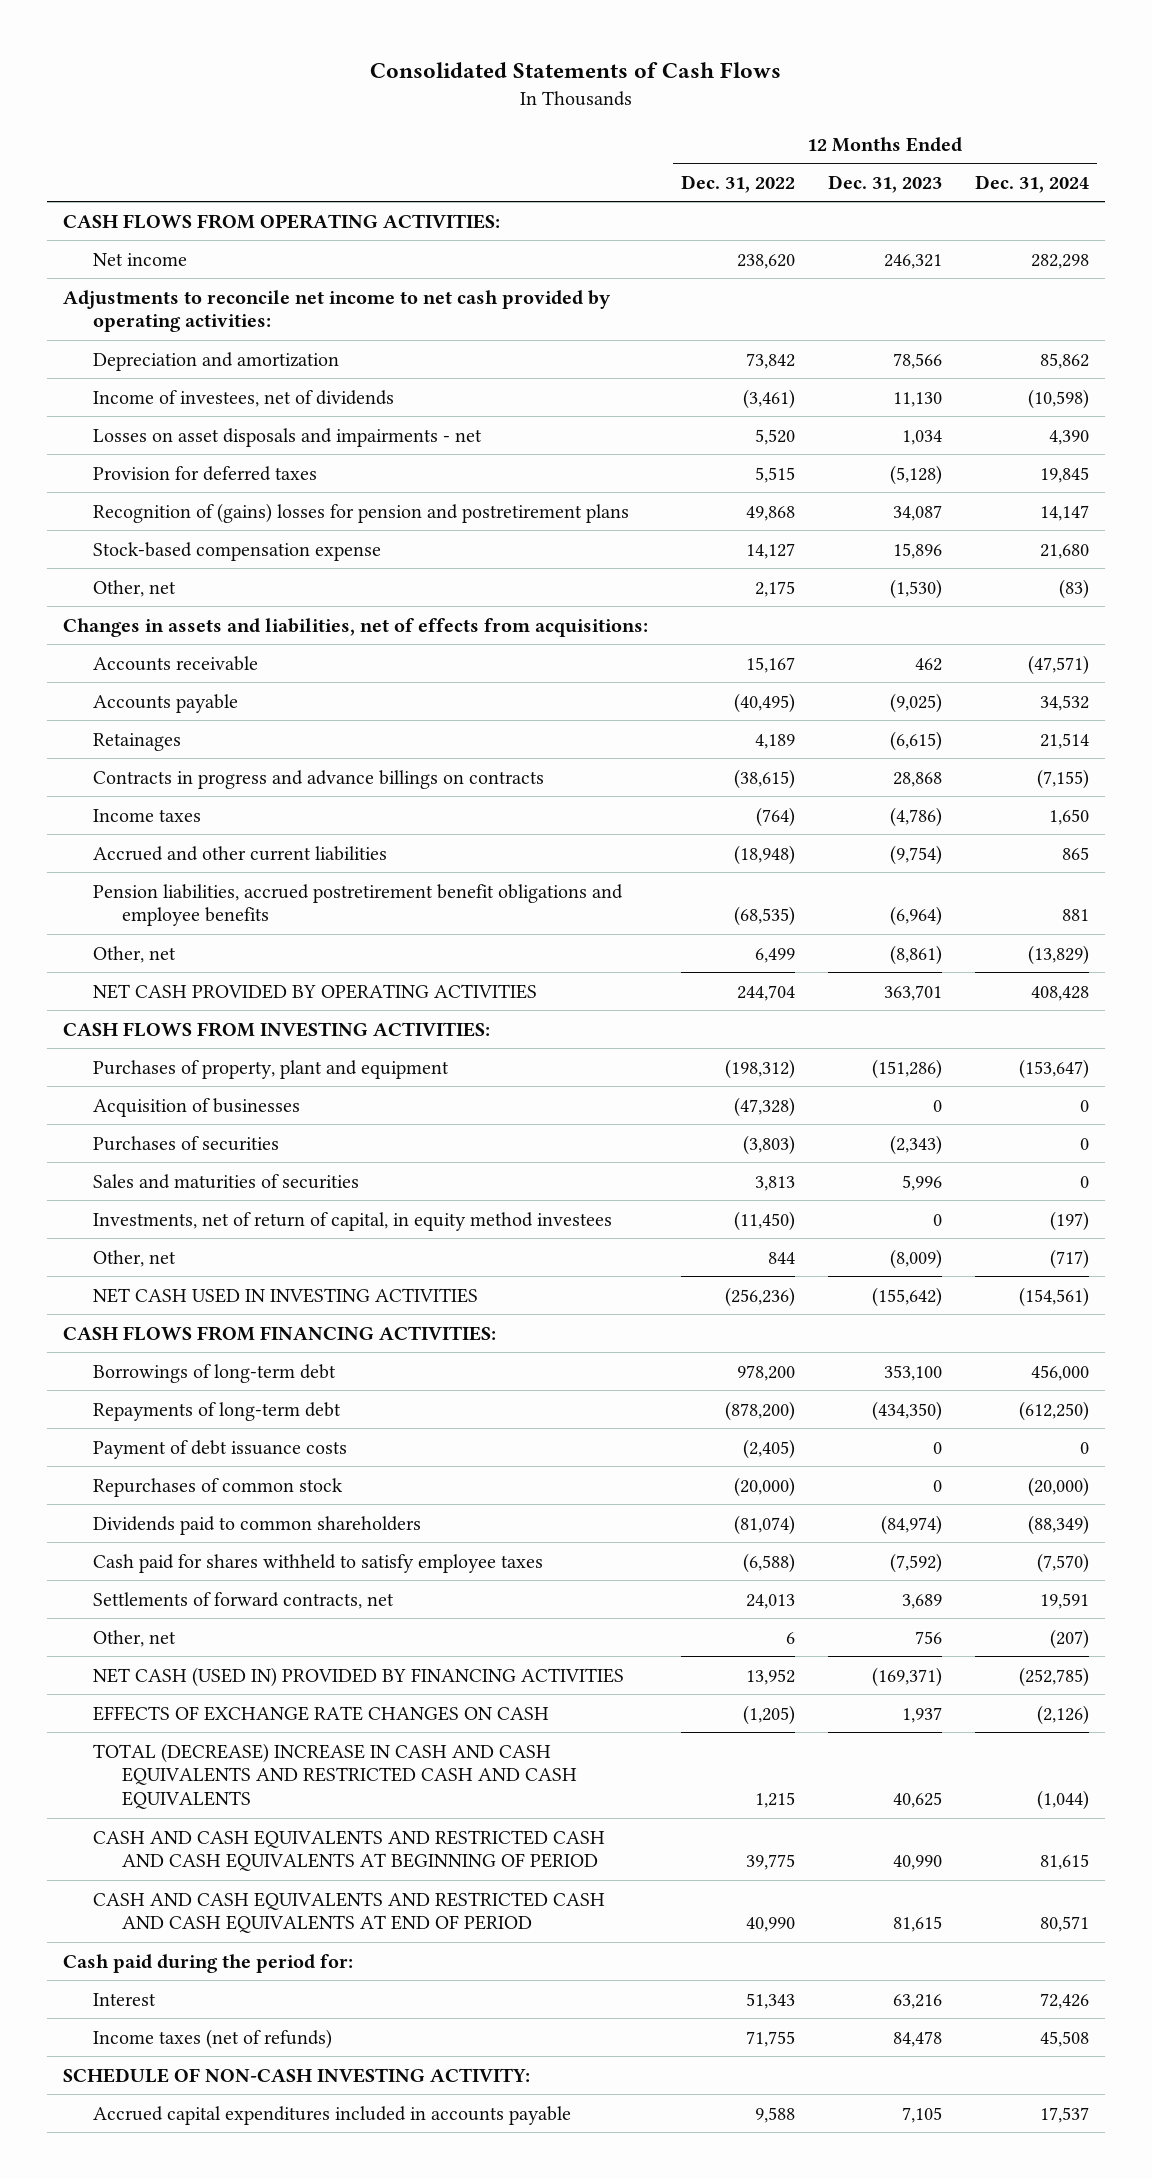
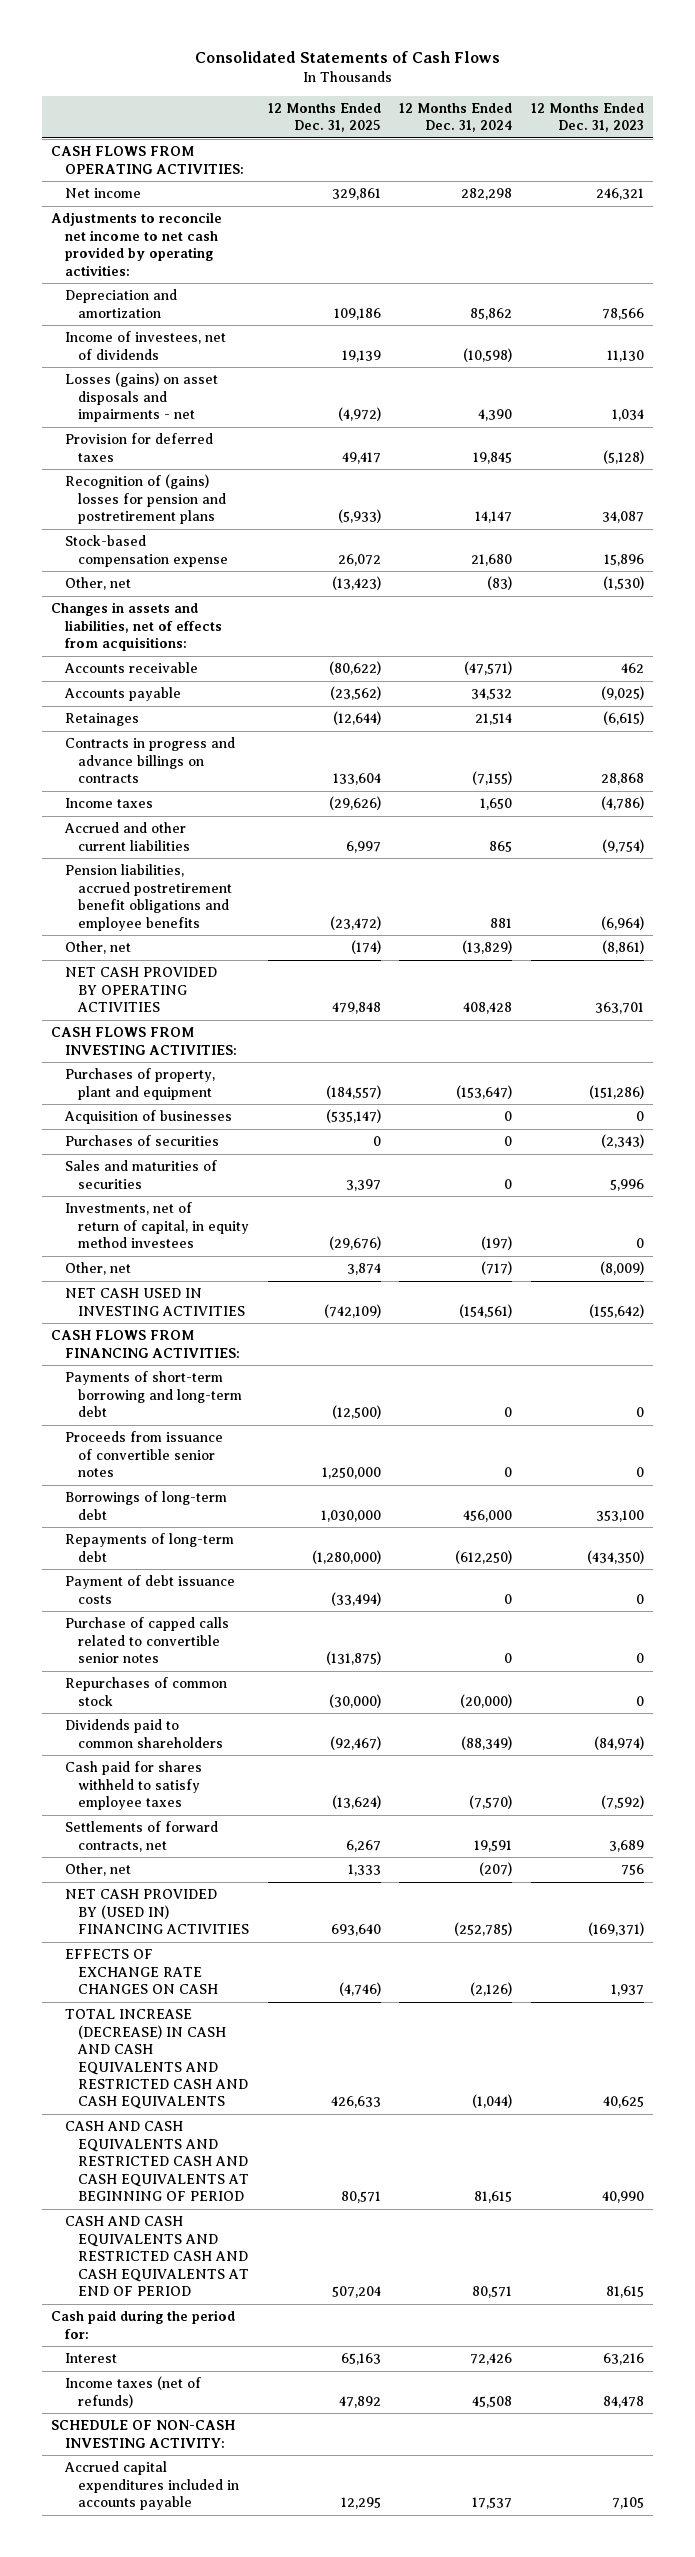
[681,175,796,194] Dec. 31, 2022 -> none
none -> [267,102,381,133] 12 Months Ended Dec. 31, 2025
[92,427,482,447] Losses on asset disposals and impairments - net -> [64,372,218,423] Losses (gains) on asset disposals and impairments - net
none -> [64,1371,243,1418] Payments of short-term borrowing and long-term debt
none -> [64,1431,223,1478] Proceeds from issuance of convertible senior notes
none -> [64,1617,229,1664] Purchase of capped calls related to convertible senior notes
[92,1666,624,1687] NET CASH (USED IN) PROVIDED BY FINANCING ACTIVITIES -> [64,1889,250,1935] NET CASH PROVIDED BY (USED IN) FINANCING ACTIVITIES
[92,1742,578,1810] TOTAL (DECREASE) INCREASE IN CASH AND CASH EQUIVALENTS AND RESTRICTED CASH AND CASH EQUIVALENTS -> [64,2009,249,2110] TOTAL INCREASE (DECREASE) IN CASH AND CASH EQUIVALENTS AND RESTRICTED CASH AND CASH EQUIVALENTS

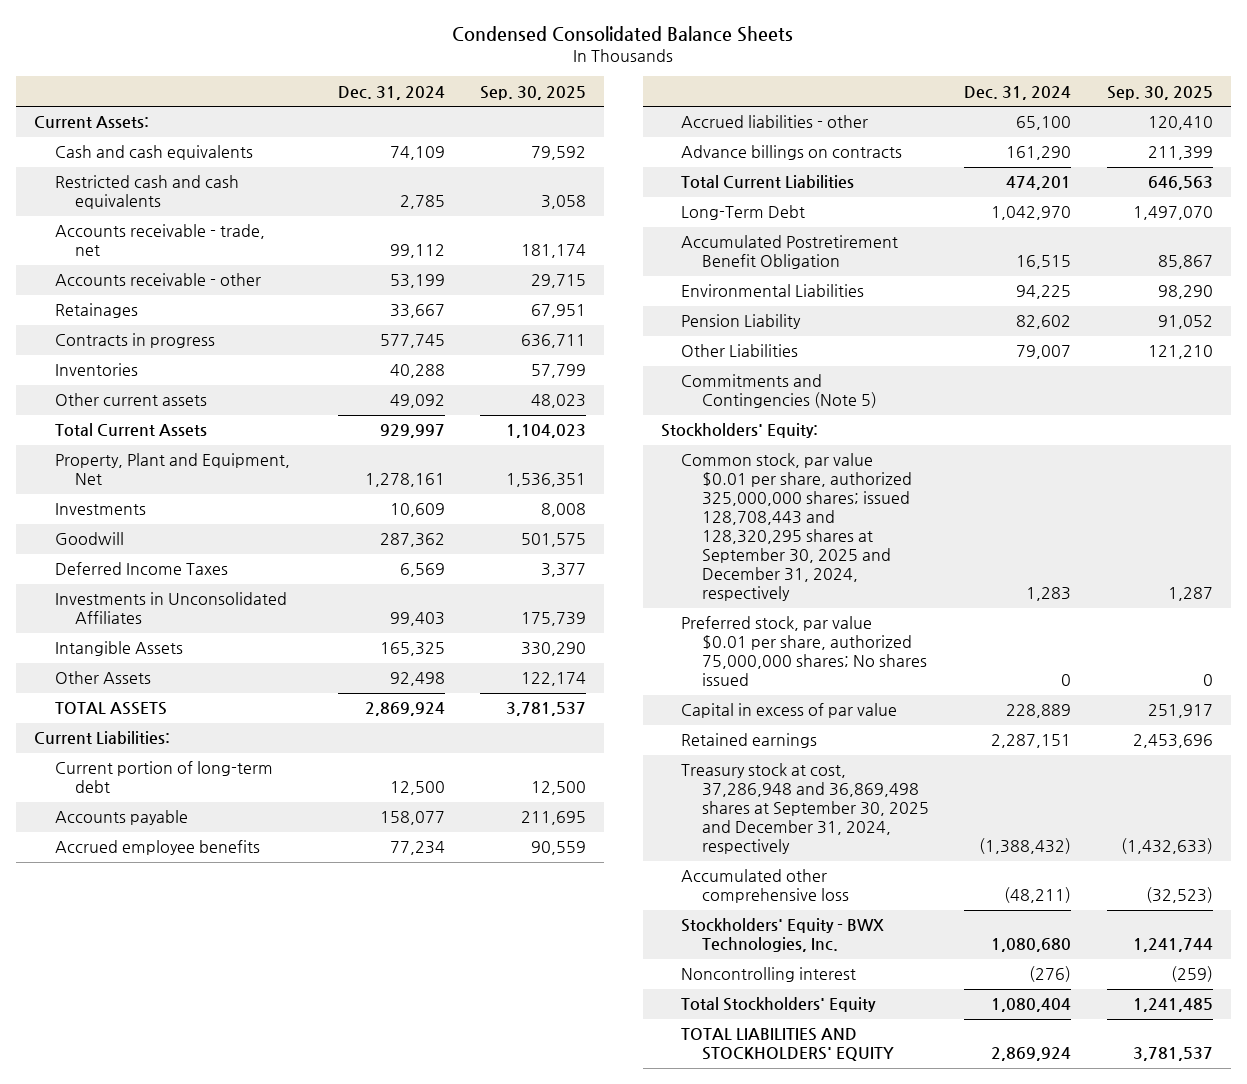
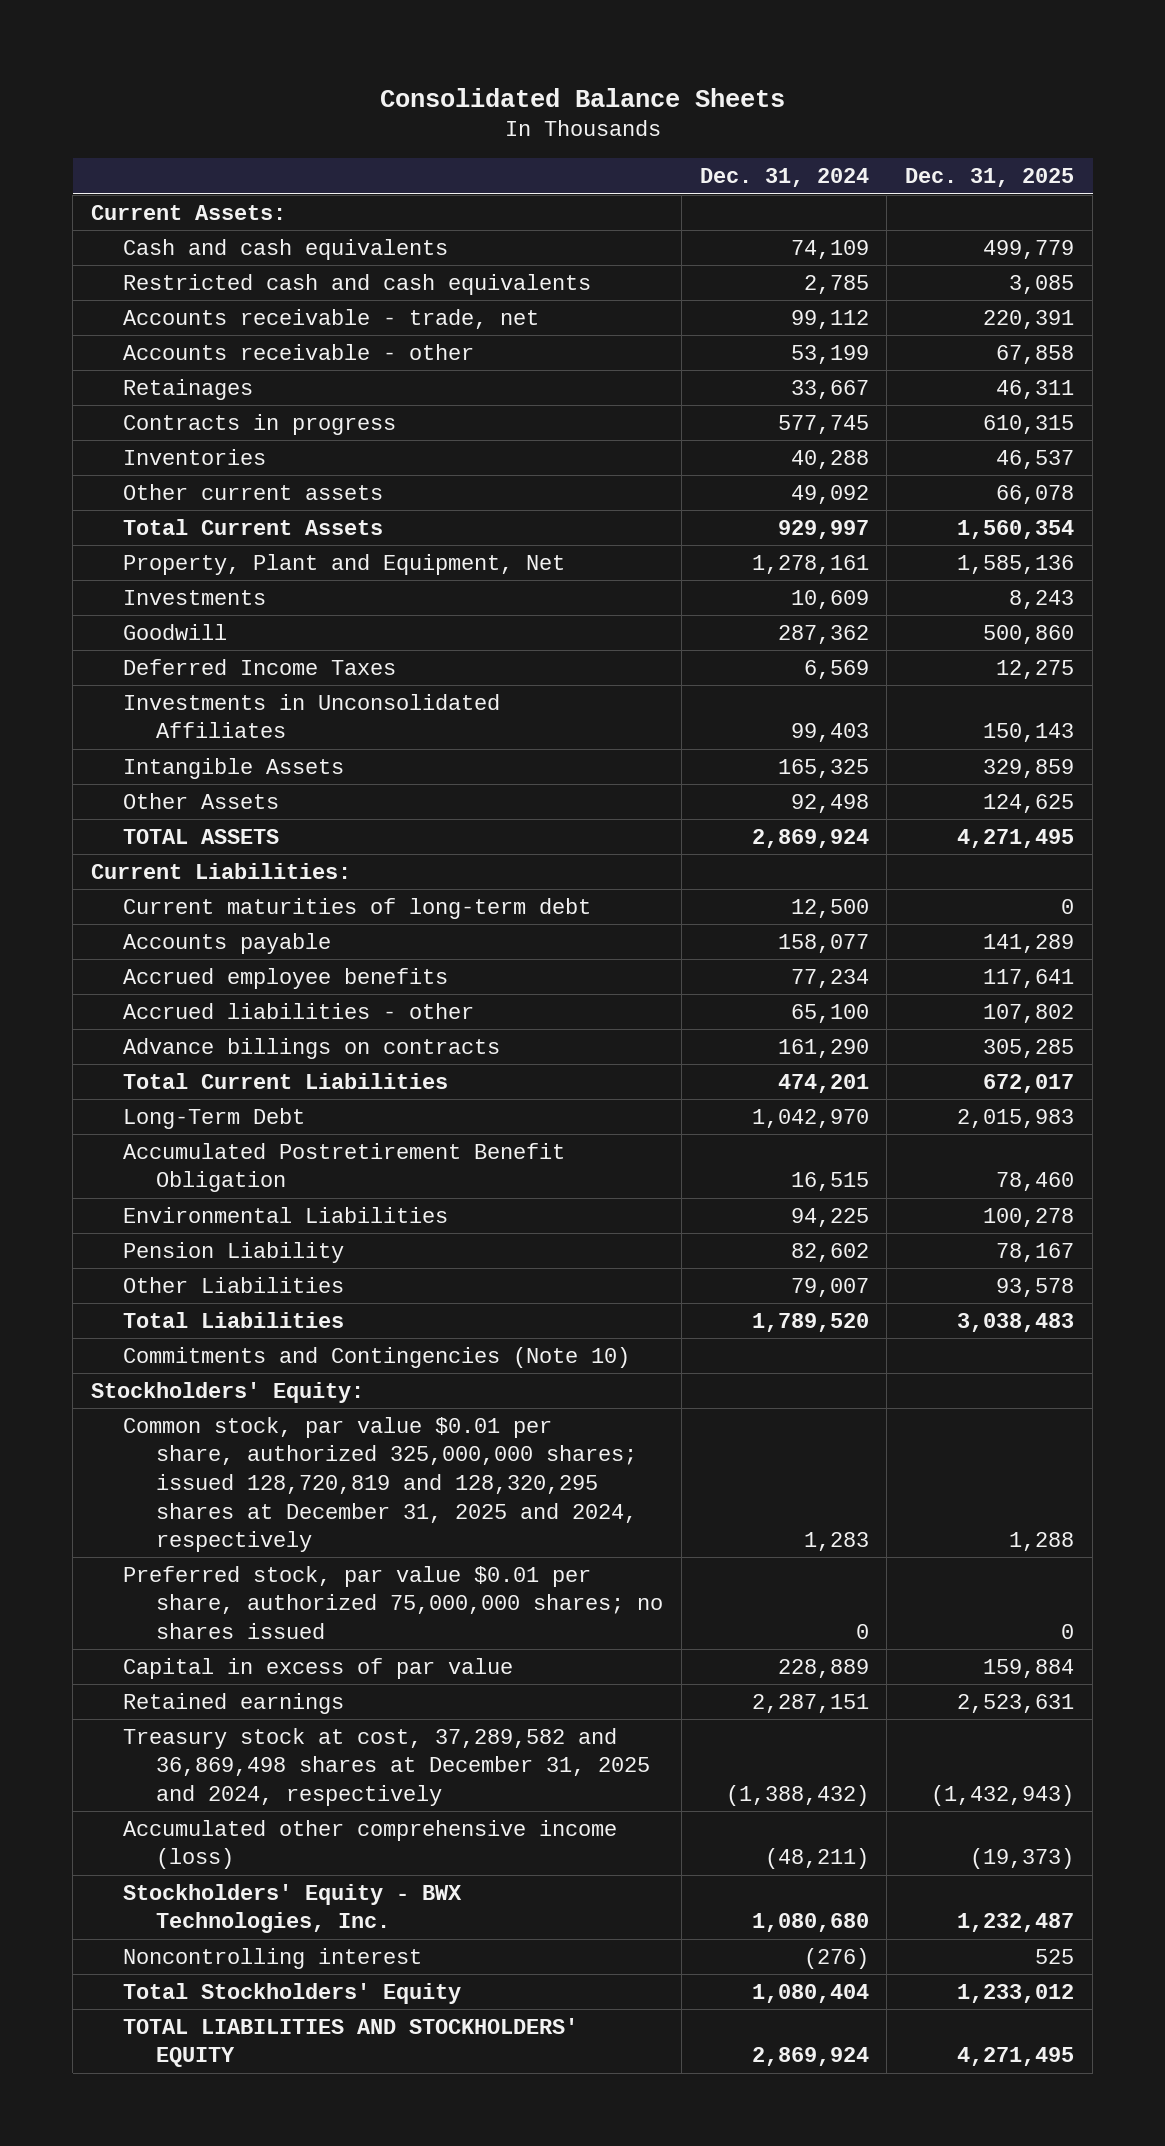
[452,25,794,42] Condensed Consolidated Balance Sheets -> [379,87,785,107] Consolidated Balance Sheets
[480,85,587,100] Sep. 30, 2025 -> none
none -> [905,168,1075,188] Dec. 31, 2025
[54,761,273,794] Current portion of long-term debt -> [123,897,592,919] Current maturities of long-term debt
none -> [123,1311,345,1328] Total Liabilities
[681,374,877,409] Commitments and Contingencies (Note 5) -> [123,1346,631,1368] Commitments and Contingencies (Note 10)
[681,453,912,601] Common stock, par value $0.01 per share, authorized 325,000,000 shares; issued 128,708,443 and 128,320,295 shares at September 30, 2025 and December 31, 2024, respectively -> [123,1416,637,1553] Common stock, par value $0.01 per share, authorized 325,000,000 shares; issued 128,720,819 and 128,320,295 shares at December 31, 2025 and 2024, respectively
[681,616,927,687] Preferred stock, par value $0.01 per share, authorized 75,000,000 shares; No shares issued -> [123,1565,663,1639] Preferred stock, par value $0.01 per share, authorized 75,000,000 shares; no shares issued
[681,763,929,855] Treasury stock at cost, 37,286,948 and 36,869,498 shares at September 30, 2025 and December 31, 2024, respectively -> [123,1727,650,1806] Treasury stock at cost, 37,289,582 and 36,869,498 shares at December 31, 2025 and 2024, respectively
[681,869,849,904] Accumulated other comprehensive loss -> [123,1819,618,1870] Accumulated other comprehensive income (loss)

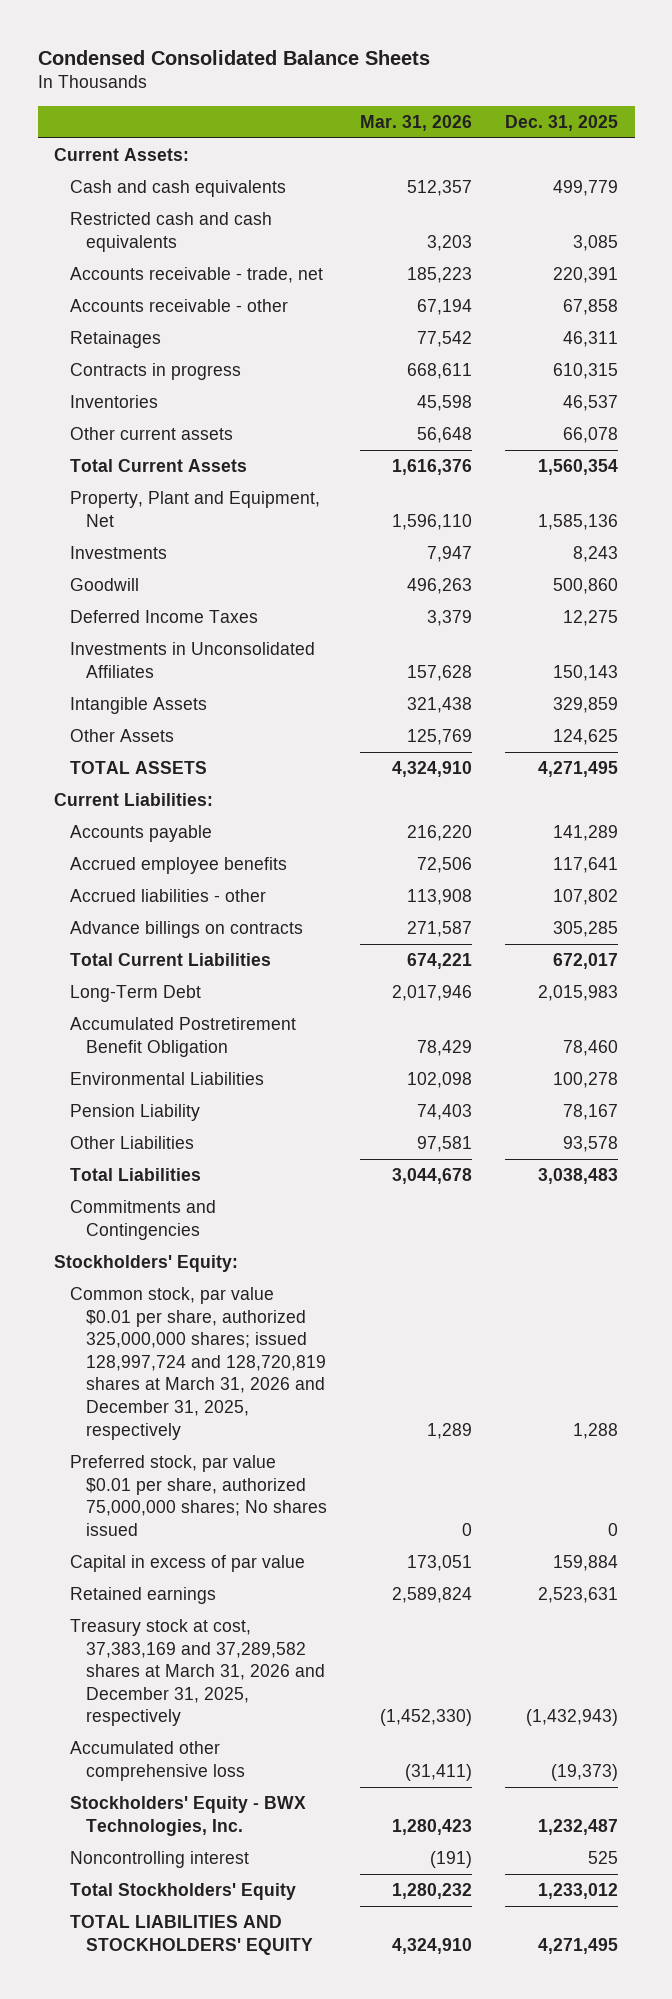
[379,87,785,107] Consolidated Balance Sheets -> [37,49,430,65] Condensed Consolidated Balance Sheets
[699,168,869,188] Dec. 31, 2024 -> none
none -> [360,114,473,131] Mar. 31, 2026
[123,897,592,919] Current maturities of long-term debt -> none
[123,1346,631,1368] Commitments and Contingencies (Note 10) -> [70,1199,217,1240] Commitments and Contingencies
[123,1416,637,1553] Common stock, par value $0.01 per share, authorized 325,000,000 shares; issued 128,720,819 and 128,320,295 shares at December 31, 2025 and 2024, respectively -> [70,1286,327,1440] Common stock, par value $0.01 per share, authorized 325,000,000 shares; issued 128,997,724 and 128,720,819 shares at March 31, 2026 and December 31, 2025, respectively
[123,1565,663,1639] Preferred stock, par value $0.01 per share, authorized 75,000,000 shares; no shares issued -> [70,1454,328,1536] Preferred stock, par value $0.01 per share, authorized 75,000,000 shares; No shares issued
[123,1727,650,1806] Treasury stock at cost, 37,289,582 and 36,869,498 shares at December 31, 2025 and 2024, respectively -> [70,1618,326,1727] Treasury stock at cost, 37,383,169 and 37,289,582 shares at March 31, 2026 and December 31, 2025, respectively
[123,1819,618,1870] Accumulated other comprehensive income (loss) -> [70,1740,246,1781] Accumulated other comprehensive loss

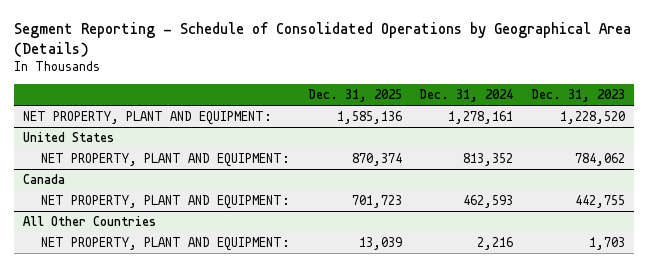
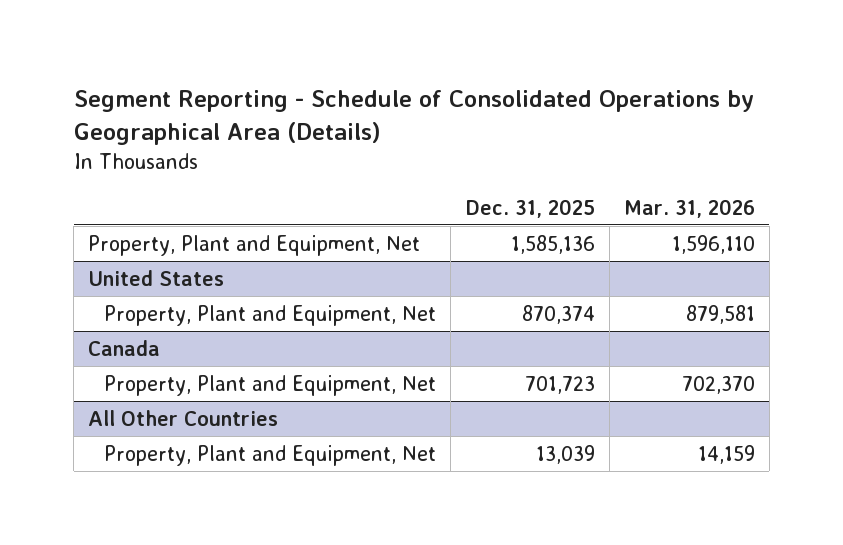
[419,89,514,103] Dec. 31, 2024 -> none
[530,89,625,103] Dec. 31, 2023 -> none
none -> [623,198,755,218] Mar. 31, 2026
[22,110,272,125] NET PROPERTY, PLANT AND EQUIPMENT: -> [88,234,421,256] Property, Plant and Equipment, Net
[41,152,291,167] NET PROPERTY, PLANT AND EQUIPMENT: -> [104,304,437,326] Property, Plant and Equipment, Net
[41,194,291,209] NET PROPERTY, PLANT AND EQUIPMENT: -> [104,374,437,396] Property, Plant and Equipment, Net
[41,236,291,251] NET PROPERTY, PLANT AND EQUIPMENT: -> [104,444,437,466] Property, Plant and Equipment, Net

